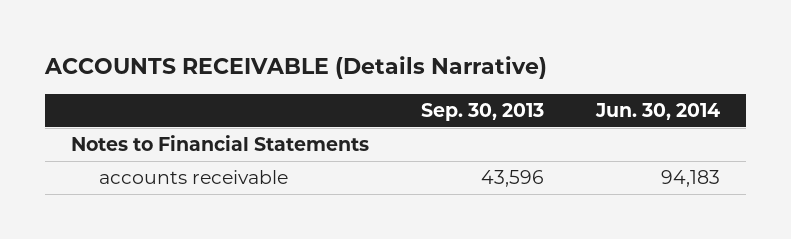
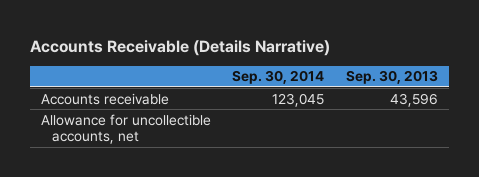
[43,56,547,80] ACCOUNTS RECEIVABLE (Details Narrative) -> [29,39,330,56] Accounts Receivable (Details Narrative)
[594,102,720,120] Jun. 30, 2014 -> none
none -> [232,70,325,85] Sep. 30, 2014
[70,135,369,152] Notes to Financial Statements -> none
[98,170,288,185] accounts receivable -> [40,92,169,105] Accounts receivable
none -> [40,113,211,145] Allowance for uncollectible accounts, net

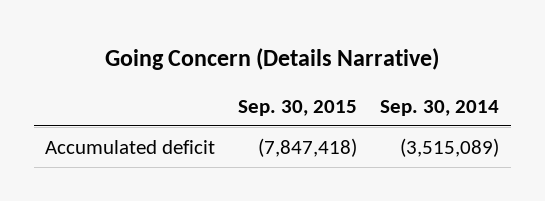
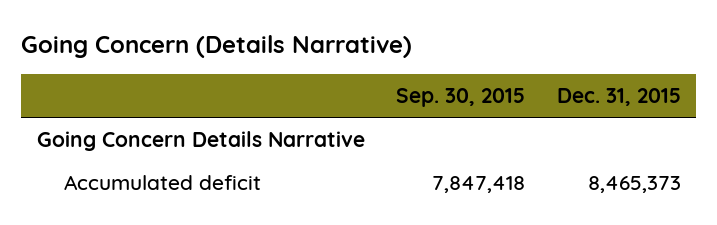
[380,99,500,116] Sep. 30, 2014 -> none
none -> [556,88,681,107] Dec. 31, 2015
none -> [36,130,365,151] Going Concern Details Narrative
[258,137,358,157] (7,847,418) -> [432,175,526,193] 7,847,418

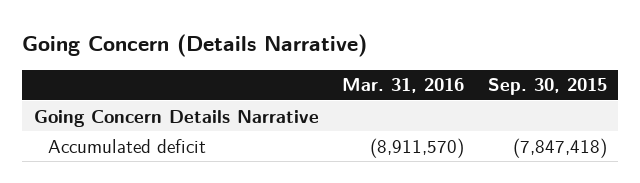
[556,88,681,107] Dec. 31, 2015 -> none
none -> [342,78,465,94] Mar. 31, 2016
[432,175,526,193] 7,847,418 -> [512,137,607,158] (7,847,418)

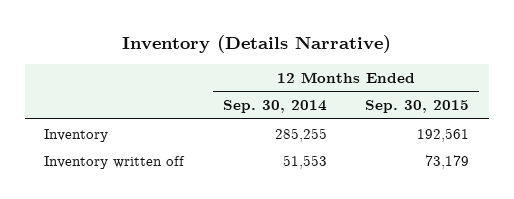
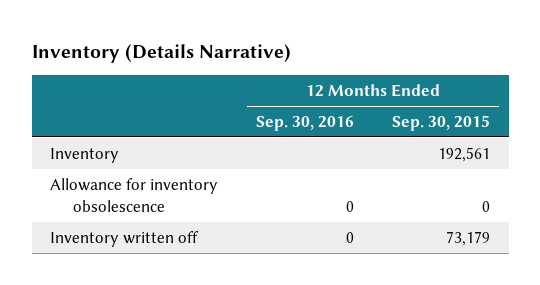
[222,100,327,114] Sep. 30, 2014 -> none
none -> [256,115,355,131] Sep. 30, 2016
none -> [50,177,219,212] Allowance for inventory obsolescence

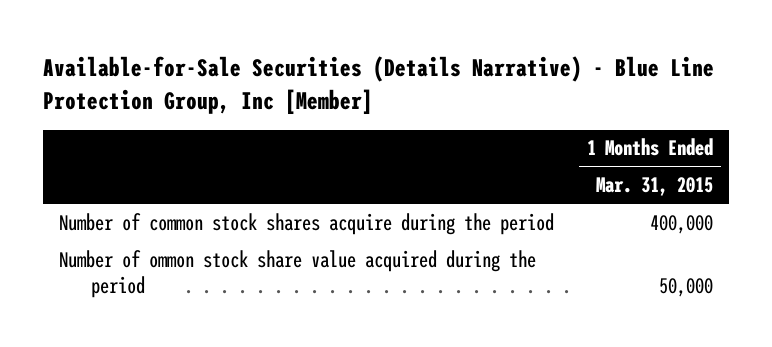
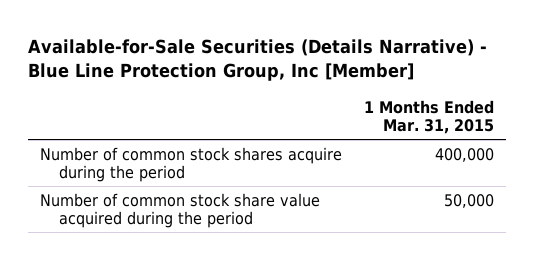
[59,249,537,298] Number of ommon stock share value acquired during the period -> [39,192,320,229] Number of common stock share value acquired during the period

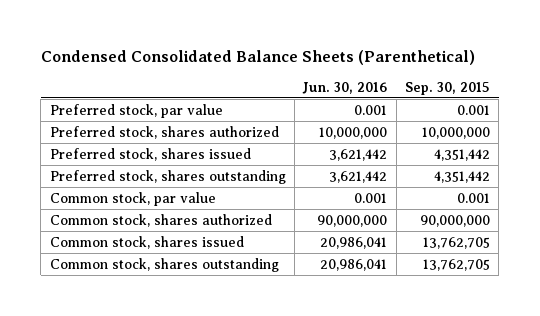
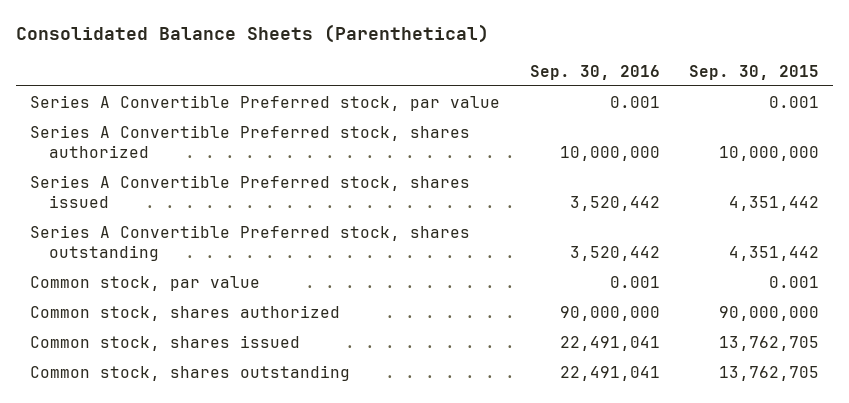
[40,50,475,66] Condensed Consolidated Balance Sheets (Parenthetical) -> [15,24,489,44] Consolidated Balance Sheets (Parenthetical)
[302,81,388,94] Jun. 30, 2016 -> none
none -> [529,64,660,80] Sep. 30, 2016
[49,103,223,118] Preferred stock, par value -> [30,94,501,111] Series A Convertible Preferred stock, par value
[49,125,279,139] Preferred stock, shares authorized -> [30,124,471,158] Series A Convertible Preferred stock, shares authorized
[49,147,251,161] Preferred stock, shares issued -> [30,174,471,208] Series A Convertible Preferred stock, shares issued
[49,169,286,184] Preferred stock, shares outstanding -> [30,224,471,261] Series A Convertible Preferred stock, shares outstanding

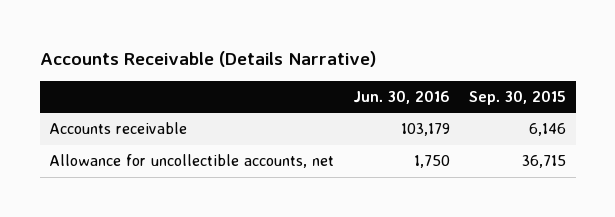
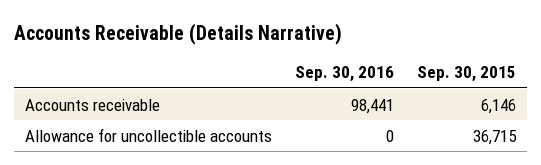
[353,90,451,105] Jun. 30, 2016 -> none
none -> [295,66,395,83] Sep. 30, 2016
[49,154,335,169] Allowance for uncollectible accounts, net -> [25,127,273,142] Allowance for uncollectible accounts

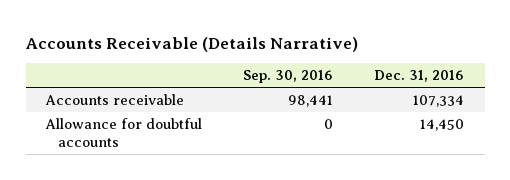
[416,66,516,83] Sep. 30, 2015 -> none
none -> [374,70,465,83] Dec. 31, 2016
[25,127,273,142] Allowance for uncollectible accounts -> [45,117,203,147] Allowance for doubtful accounts

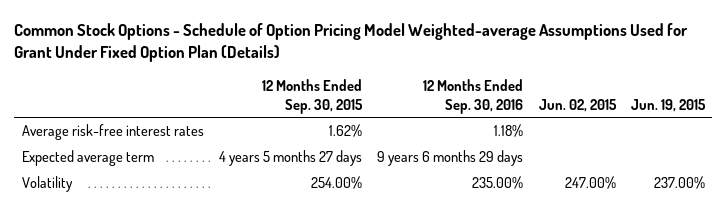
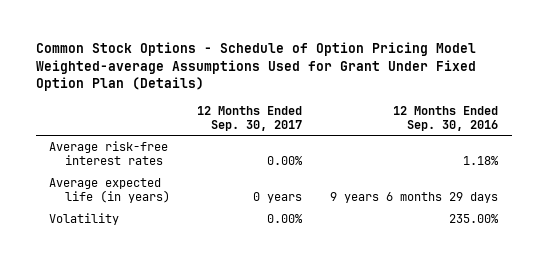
[261,79,363,114] 12 Months Ended Sep. 30, 2015 -> none
[538,98,617,112] Jun. 02, 2015 -> none
[630,98,706,112] Jun. 19, 2015 -> none
none -> [197,105,303,131] 12 Months Ended Sep. 30, 2017
[21,150,154,167] Expected average term -> [49,178,170,204] Average expected life (in years)

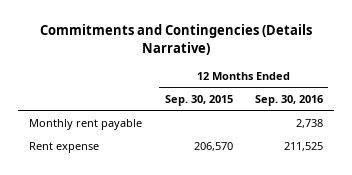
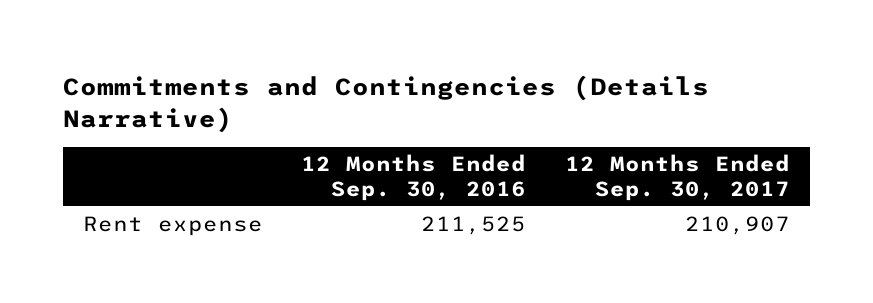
[164,94,233,106] Sep. 30, 2015 -> none
none -> [565,153,791,202] 12 Months Ended Sep. 30, 2017
[29,118,143,130] Monthly rent payable -> none

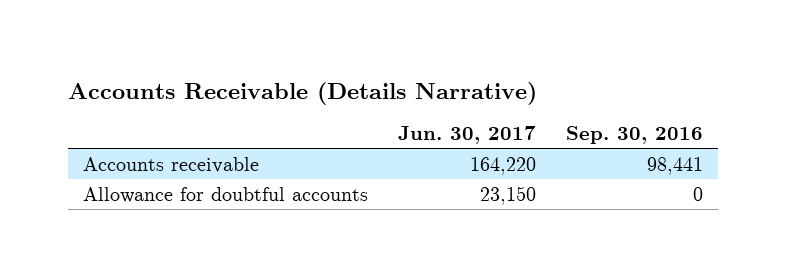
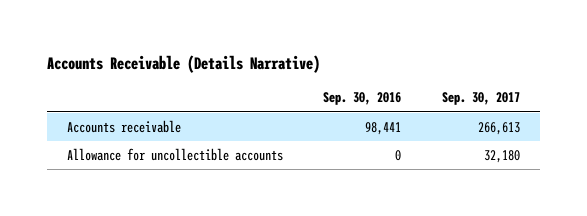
[397,125,536,144] Jun. 30, 2017 -> none
none -> [441,92,520,106] Sep. 30, 2017
[83,186,369,203] Allowance for doubtful accounts -> [67,148,284,162] Allowance for uncollectible accounts

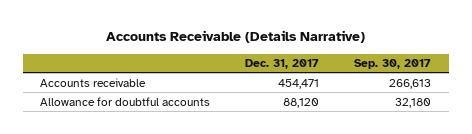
[323,92,402,106] Sep. 30, 2016 -> none
none -> [245,59,320,70] Dec. 31, 2017
[67,148,284,162] Allowance for uncollectible accounts -> [40,96,211,106] Allowance for doubtful accounts

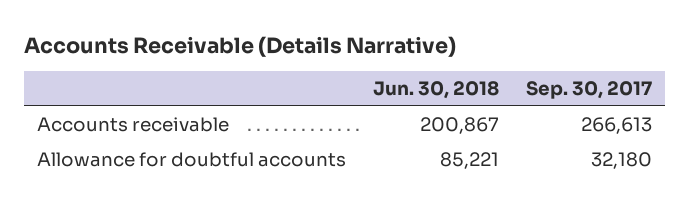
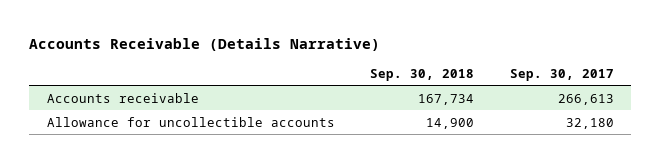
[372,81,499,100] Jun. 30, 2018 -> none
none -> [370,68,475,81] Sep. 30, 2018
[37,152,347,168] Allowance for doubtful accounts -> [46,116,335,127] Allowance for uncollectible accounts

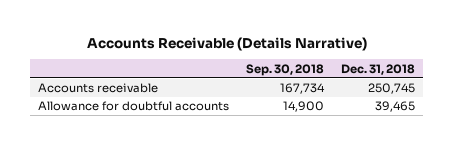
[509,68,614,81] Sep. 30, 2017 -> none
none -> [340,63,415,75] Dec. 31, 2018
[46,116,335,127] Allowance for uncollectible accounts -> [38,101,230,112] Allowance for doubtful accounts

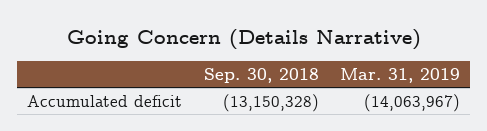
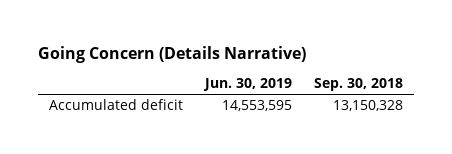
[339,67,460,83] Mar. 31, 2019 -> none
none -> [202,78,292,92] Jun. 30, 2019
[222,94,319,113] (13,150,328) -> [332,100,403,112] 13,150,328

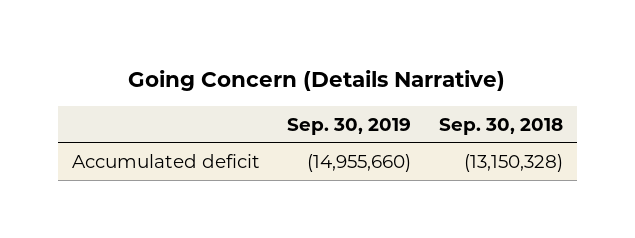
[202,78,292,92] Jun. 30, 2019 -> none
none -> [287,117,412,135] Sep. 30, 2019
[332,100,403,112] 13,150,328 -> [464,153,564,172] (13,150,328)

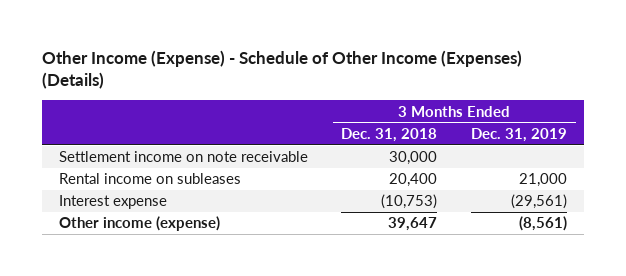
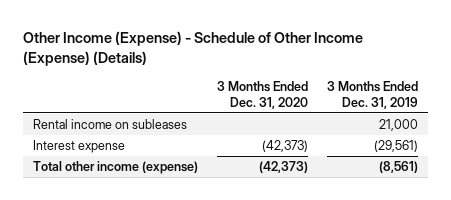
[41,49,522,90] Other Income (Expense) - Schedule of Other Income (Expenses) (Details) -> [23,31,364,66] Other Income (Expense) - Schedule of Other Income (Expense) (Details)
[341,127,438,142] Dec. 31, 2018 -> none
none -> [217,80,309,109] 3 Months Ended Dec. 31, 2020
[58,151,308,163] Settlement income on note receivable -> none
[58,216,220,232] Other income (expense) -> [32,161,198,175] Total other income (expense)

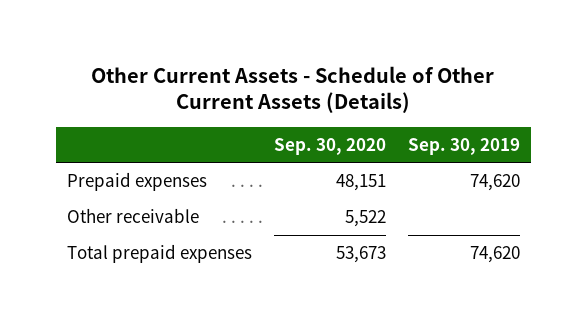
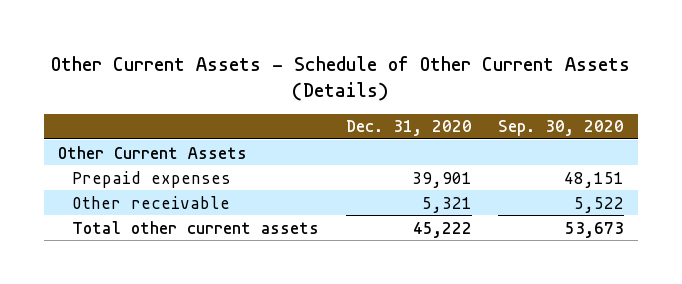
[408,137,521,155] Sep. 30, 2019 -> none
none -> [345,120,472,137] Dec. 31, 2020
none -> [57,145,247,159] Other Current Assets
[66,244,252,264] Total prepaid expenses -> [71,220,319,234] Total other current assets

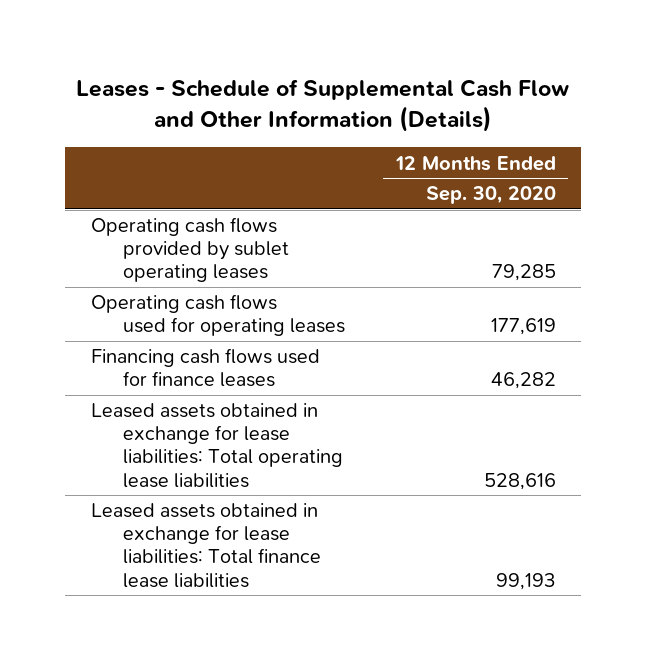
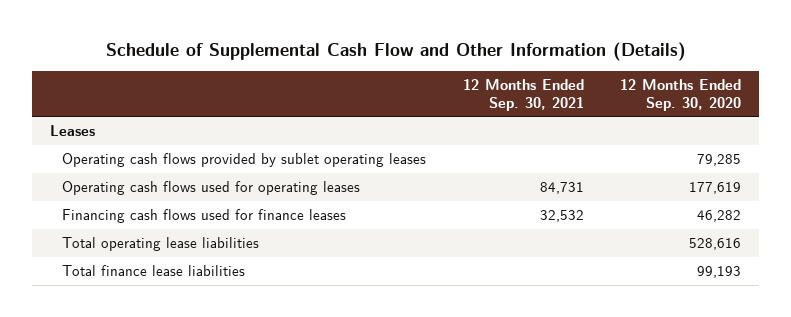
[76,79,570,133] Leases - Schedule of Supplemental Cash Flow and Other Information (Details) -> [105,41,686,61] Schedule of Supplemental Cash Flow and Other Information (Details)
none -> [462,78,584,111] 12 Months Ended Sep. 30, 2021
none -> [50,125,96,137] Leases
[90,403,343,488] Leased assets obtained in exchange for lease liabilities: Total operating lease liabilities -> [62,237,260,252] Total operating lease liabilities
[90,503,321,588] Leased assets obtained in exchange for lease liabilities: Total finance lease liabilities -> [62,265,246,277] Total finance lease liabilities

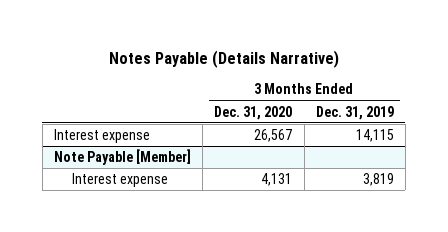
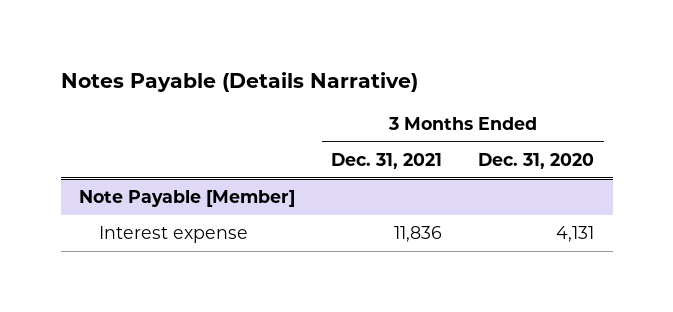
[315,105,394,120] Dec. 31, 2019 -> none
none -> [331,152,443,169] Dec. 31, 2021
[54,129,151,144] Interest expense -> none

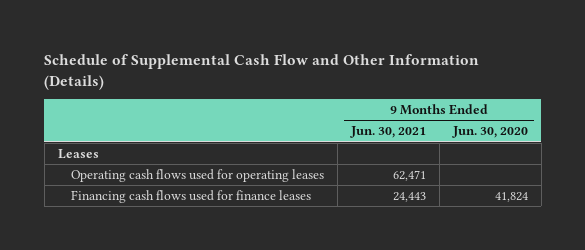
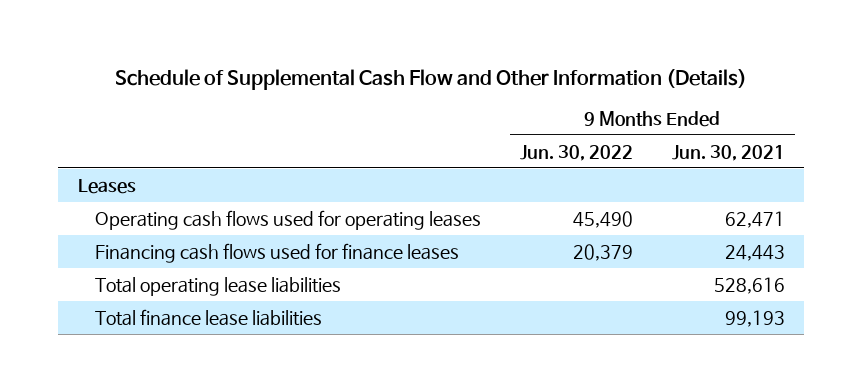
[451,126,528,139] Jun. 30, 2020 -> none
none -> [519,144,633,161] Jun. 30, 2022
none -> [94,276,341,296] Total operating lease liabilities
none -> [94,308,322,326] Total finance lease liabilities

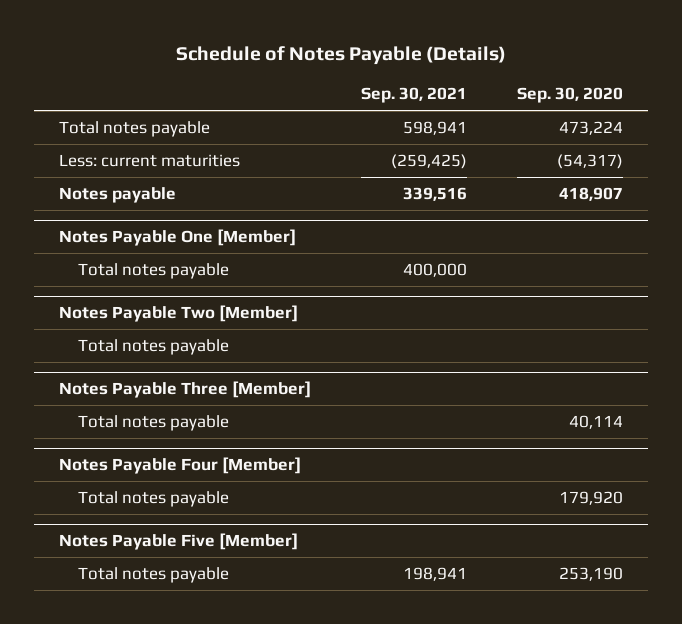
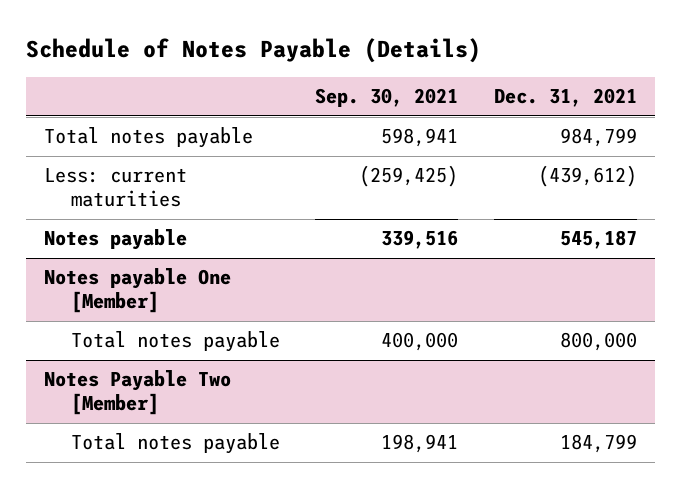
[517,87,624,104] Sep. 30, 2020 -> none
none -> [493,88,637,108] Dec. 31, 2021
[58,229,296,247] Notes Payable One [Member] -> [43,268,231,314] Notes payable One [Member]
[77,339,229,356] Total notes payable -> none
[58,381,311,399] Notes Payable Three [Member] -> none
[77,415,229,432] Total notes payable -> none
[58,457,301,475] Notes Payable Four [Member] -> none
[77,491,229,508] Total notes payable -> none
[58,533,298,551] Notes Payable Five [Member] -> none

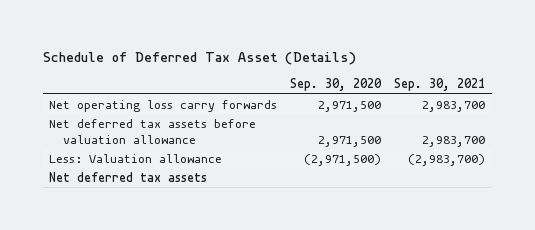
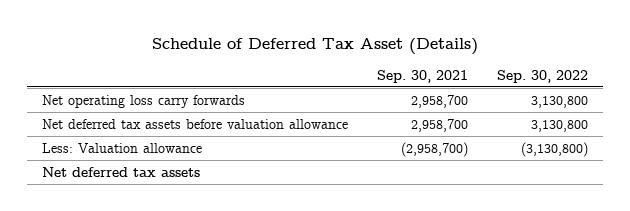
[290,78,383,92] Sep. 30, 2020 -> none
none -> [497,69,589,83] Sep. 30, 2022
[422,100,486,112] 2,983,700 -> [411,94,469,108] 2,958,700
[422,135,486,147] 2,983,700 -> [411,118,469,132] 2,958,700
[408,153,486,166] (2,983,700) -> [401,141,469,157] (2,958,700)

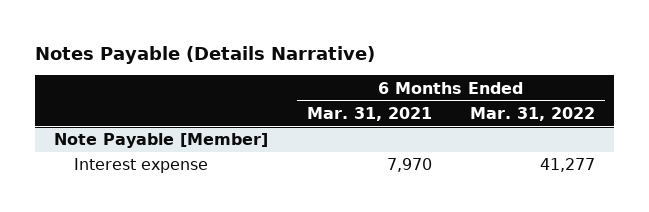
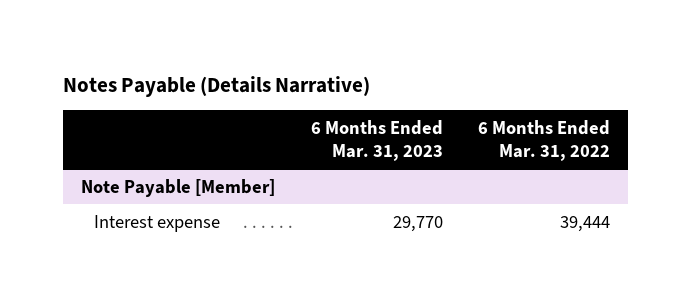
[306,106,432,121] Mar. 31, 2021 -> none
none -> [310,120,443,161] 6 Months Ended Mar. 31, 2023
[540,158,596,173] 41,277 -> [560,215,611,232] 39,444

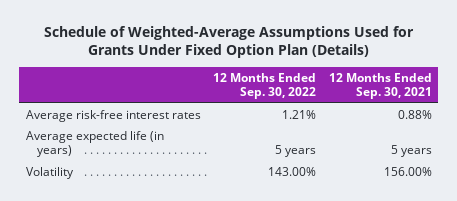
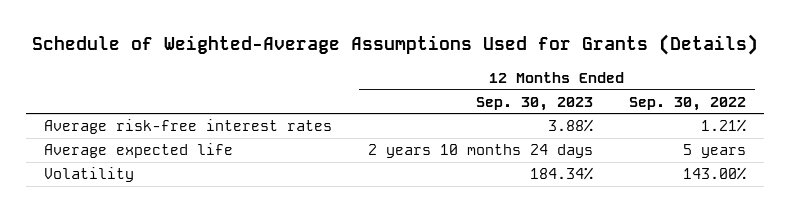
[43,26,414,59] Schedule of Weighted-Average Assumptions Used for Grants Under Fixed Option Plan (Details) -> [32,33,759,55] Schedule of Weighted-Average Assumptions Used for Grants (Details)
[328,72,432,100] 12 Months Ended Sep. 30, 2021 -> none
none -> [476,96,594,111] Sep. 30, 2023
[25,130,164,158] Average expected life (in years) -> [44,143,234,159] Average expected life

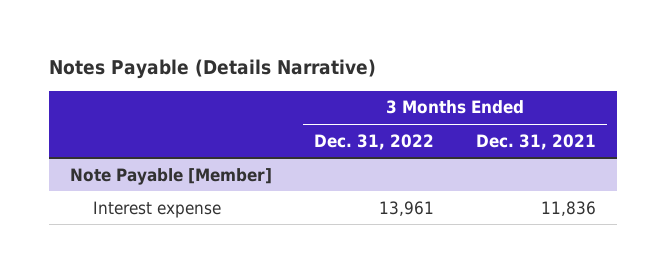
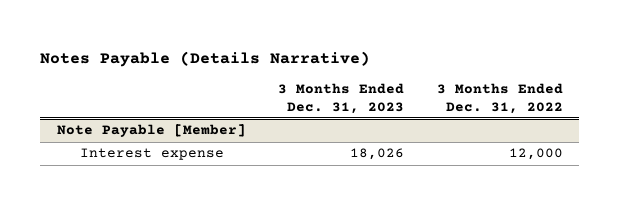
[476,133,597,150] Dec. 31, 2021 -> none
none -> [278,82,405,114] 3 Months Ended Dec. 31, 2023
[378,200,434,216] 13,961 -> [508,148,563,161] 12,000

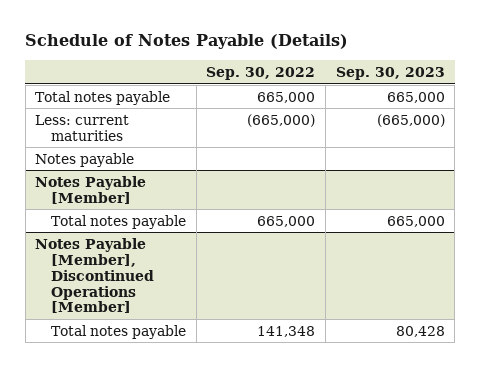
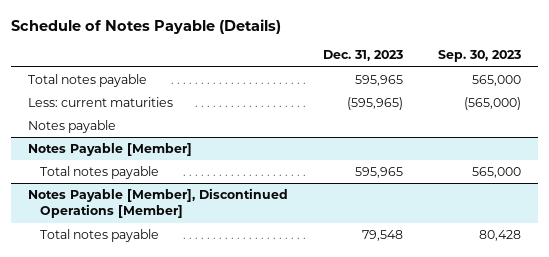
[206,66,316,80] Sep. 30, 2022 -> none
none -> [323,50,404,62] Dec. 31, 2023
[386,91,445,103] 665,000 -> [471,75,521,87] 565,000
[376,113,445,127] (665,000) -> [463,97,521,111] (565,000)
[386,215,445,227] 665,000 -> [471,167,521,179] 565,000

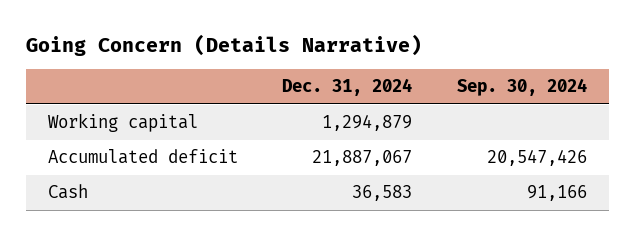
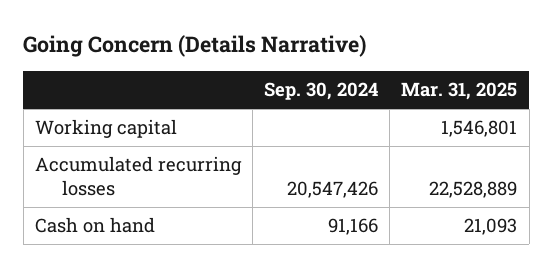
[282,78,413,97] Dec. 31, 2024 -> none
none -> [401,82,518,101] Mar. 31, 2025
[47,149,238,165] Accumulated deficit -> [34,156,242,197] Accumulated recurring losses
[47,184,88,200] Cash -> [34,217,155,234] Cash on hand

